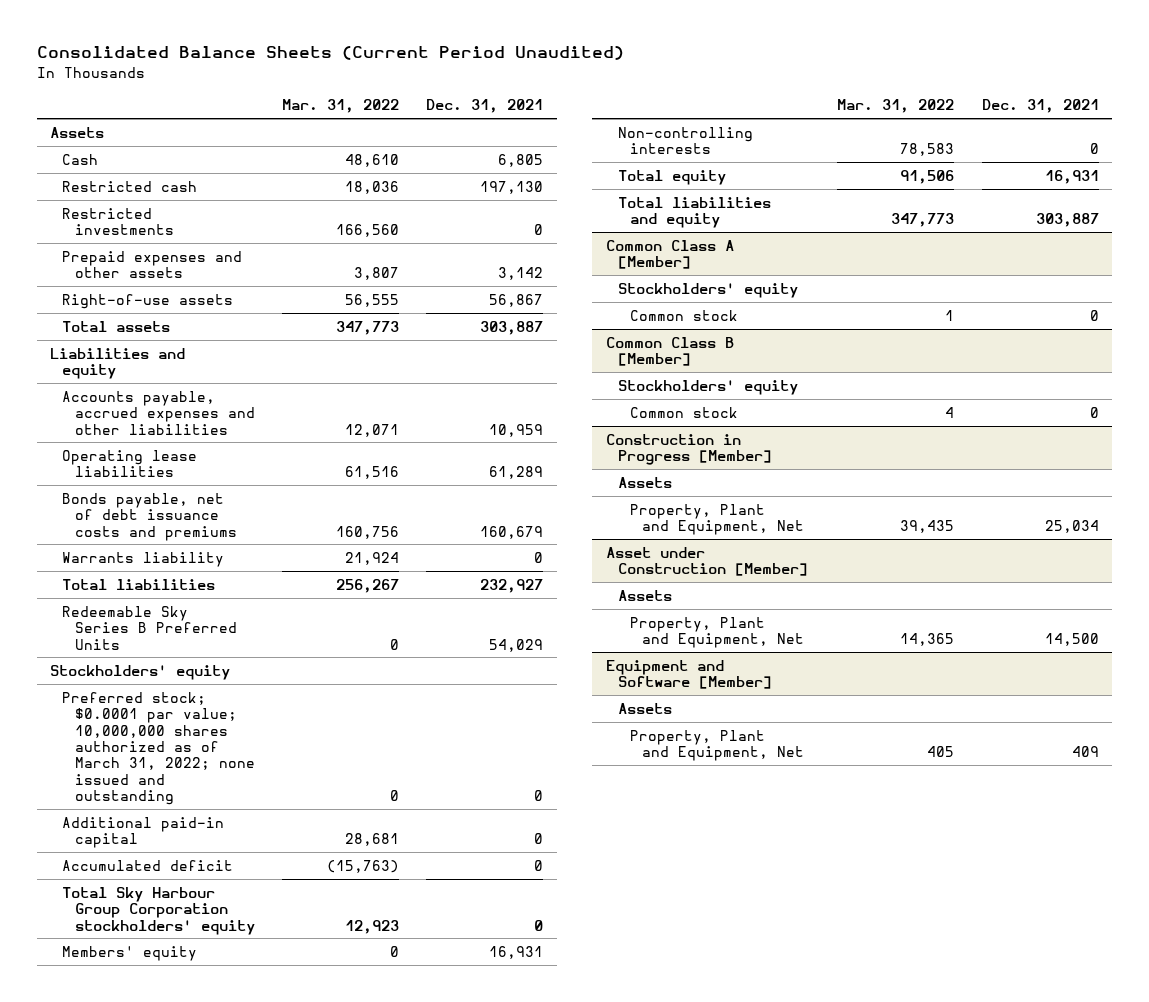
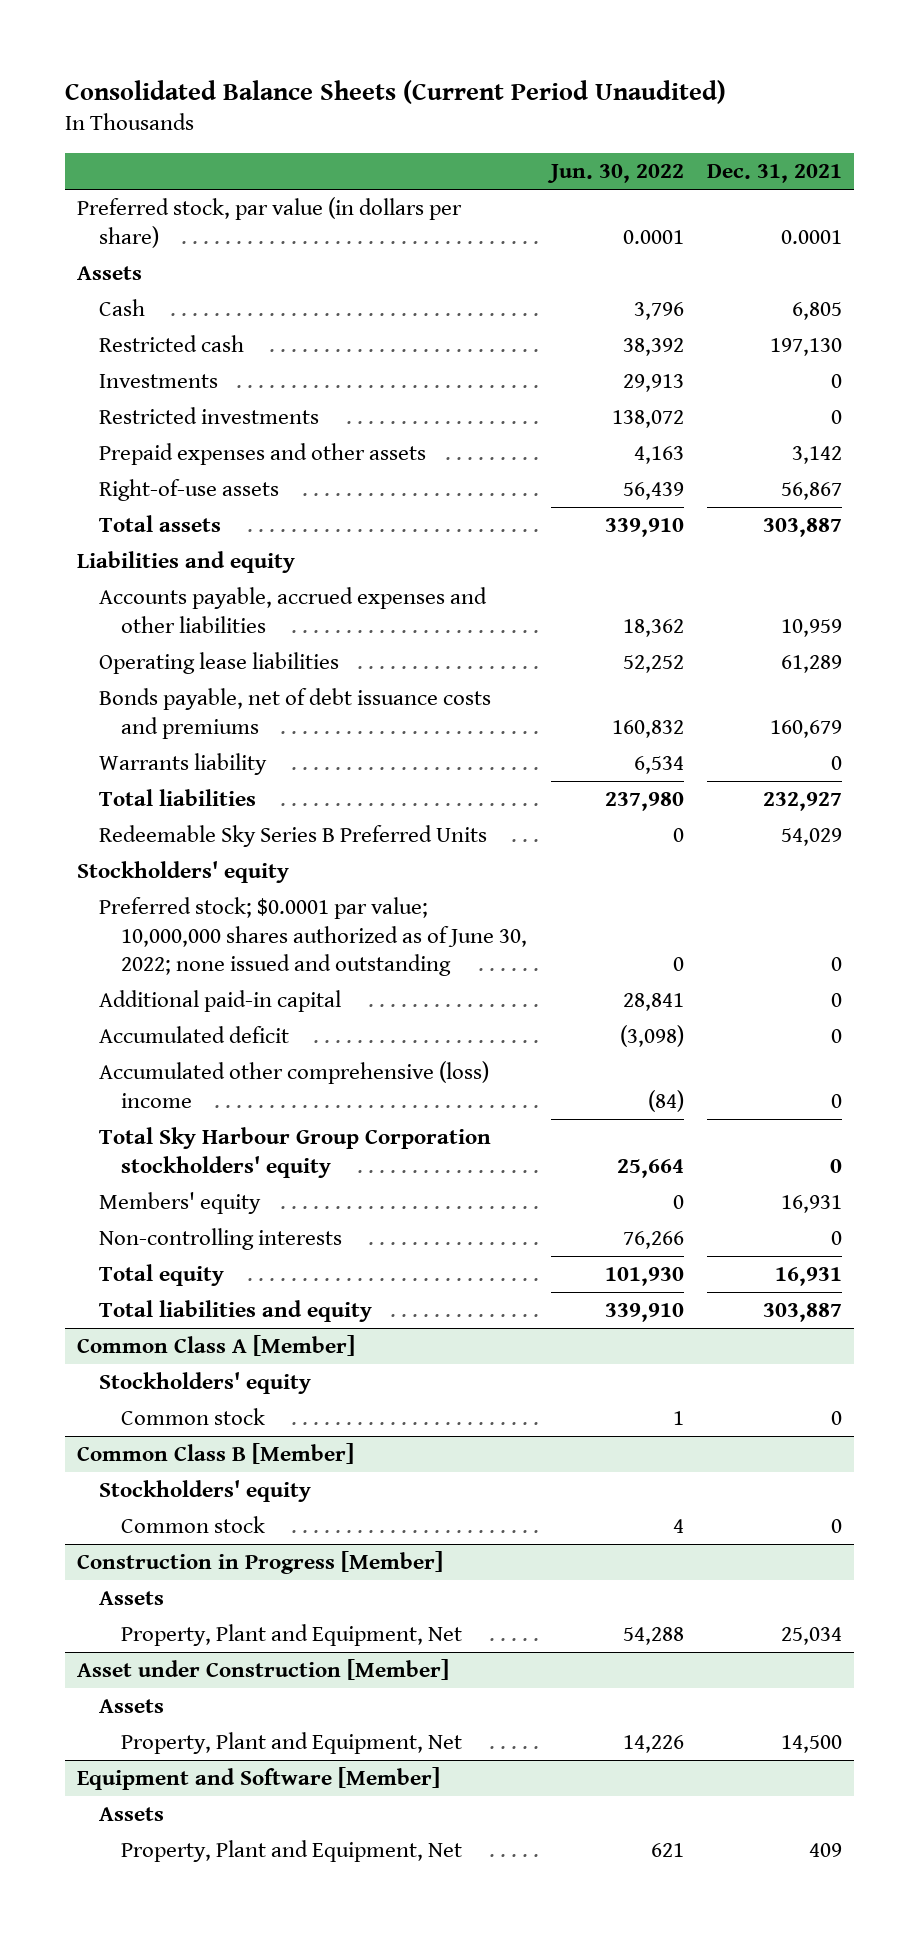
[281,99,399,114] Mar. 31, 2022 -> none
none -> [546,163,684,183] Jun. 30, 2022
none -> [76,197,462,248] Preferred stock, par value (in dollars per share)
none -> [99,374,219,389] Investments
[62,691,255,806] Preferred stock; $0.0001 par value; 10,000,000 shares authorized as of March 31, 2022; none issued and outstanding -> [99,897,528,976] Preferred stock; $0.0001 par value; 10,000,000 shares authorized as of June 30, 2022; none issued and outstanding
none -> [99,1061,490,1108] Accumulated other comprehensive (loss) income

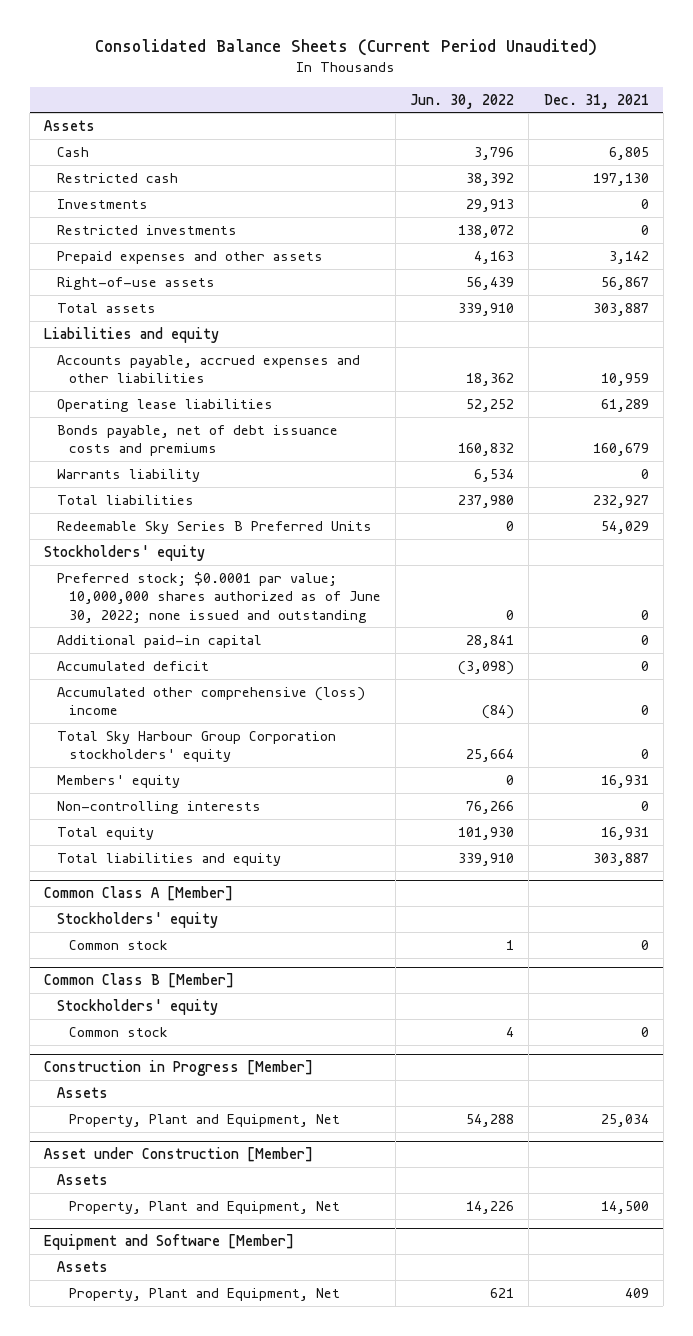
[76,197,462,248] Preferred stock, par value (in dollars per share) -> none

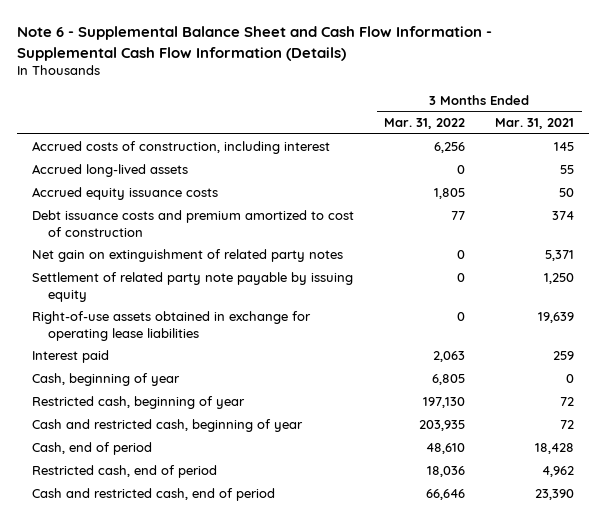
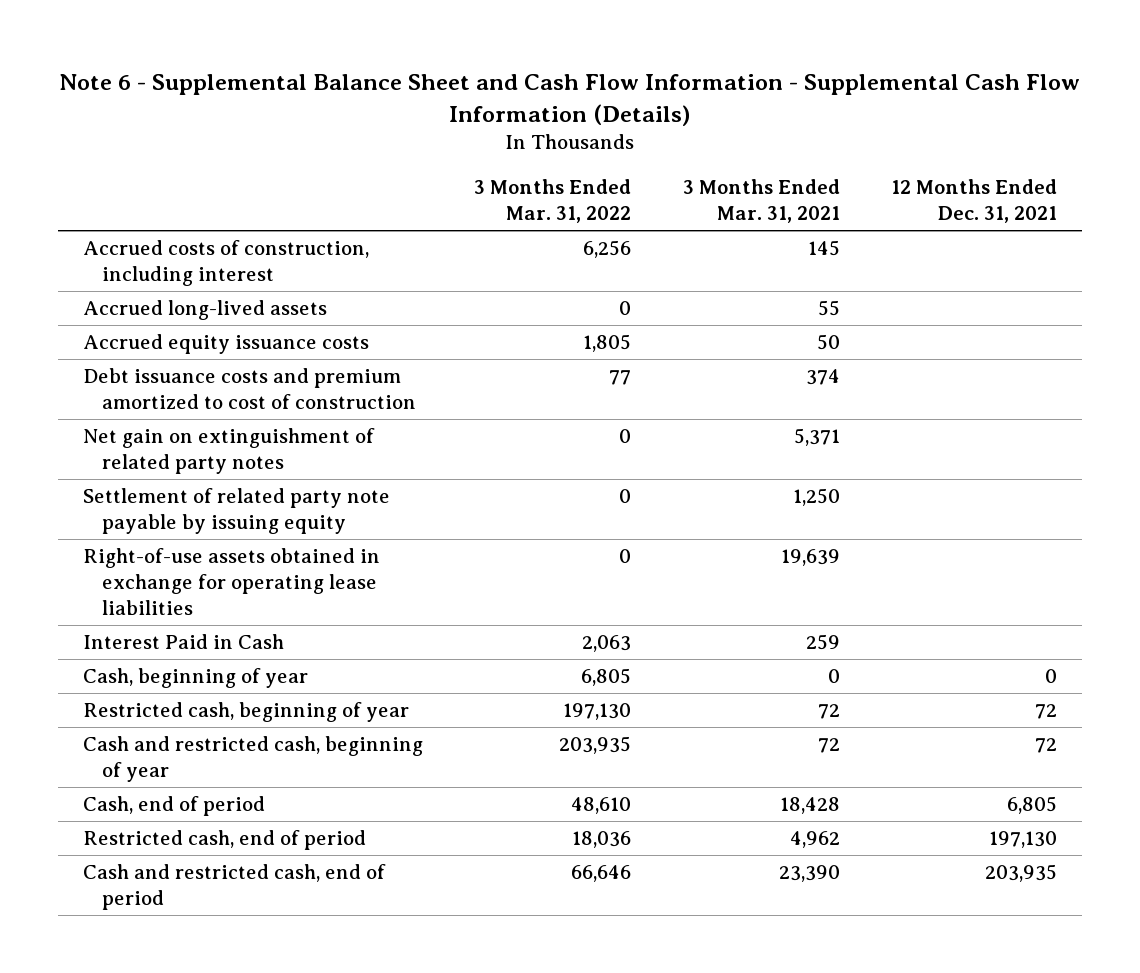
none -> [890,179,1057,223] 12 Months Ended Dec. 31, 2021
[31,350,109,364] Interest paid -> [83,634,285,650] Interest Paid in Cash

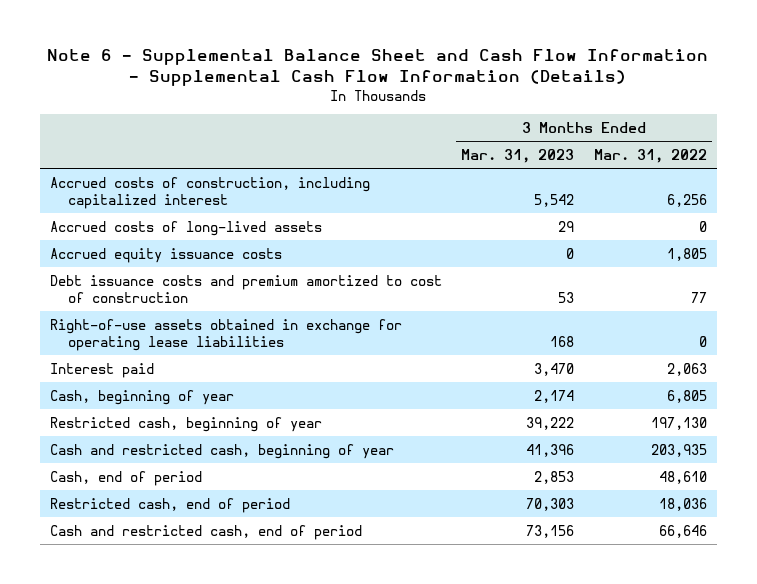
[682,179,840,223] 3 Months Ended Mar. 31, 2021 -> none
[890,179,1057,223] 12 Months Ended Dec. 31, 2021 -> none
none -> [461,148,575,163] Mar. 31, 2023
[83,240,370,287] Accrued costs of construction, including interest -> [49,176,370,209] Accrued costs of construction, including capitalized interest
[83,300,328,321] Accrued long-lived assets -> [49,220,322,236] Accrued costs of long-lived assets
[83,428,376,475] Net gain on extinguishment of related party notes -> none
[83,488,391,535] Settlement of related party note payable by issuing equity -> none
[83,634,285,650] Interest Paid in Cash -> [49,362,154,378] Interest paid

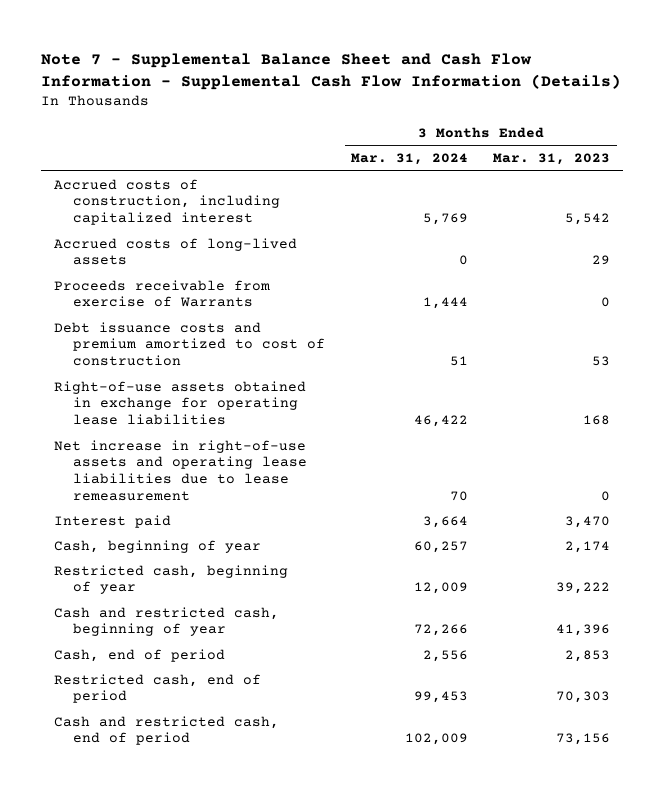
[47,48,709,87] Note 6 - Supplemental Balance Sheet and Cash Flow Information - Supplemental Cash Flow Information (Details) -> [41,52,622,90] Note 7 - Supplemental Balance Sheet and Cash Flow Information - Supplemental Cash Flow Information (Details)
[593,148,707,163] Mar. 31, 2022 -> none
none -> [350,153,468,166] Mar. 31, 2024
[49,247,282,263] Accrued equity issuance costs -> none
none -> [53,279,270,308] Proceeds receivable from exercise of Warrants
none -> [53,439,308,501] Net increase in right-of-use assets and operating lease liabilities due to lease remeasurement

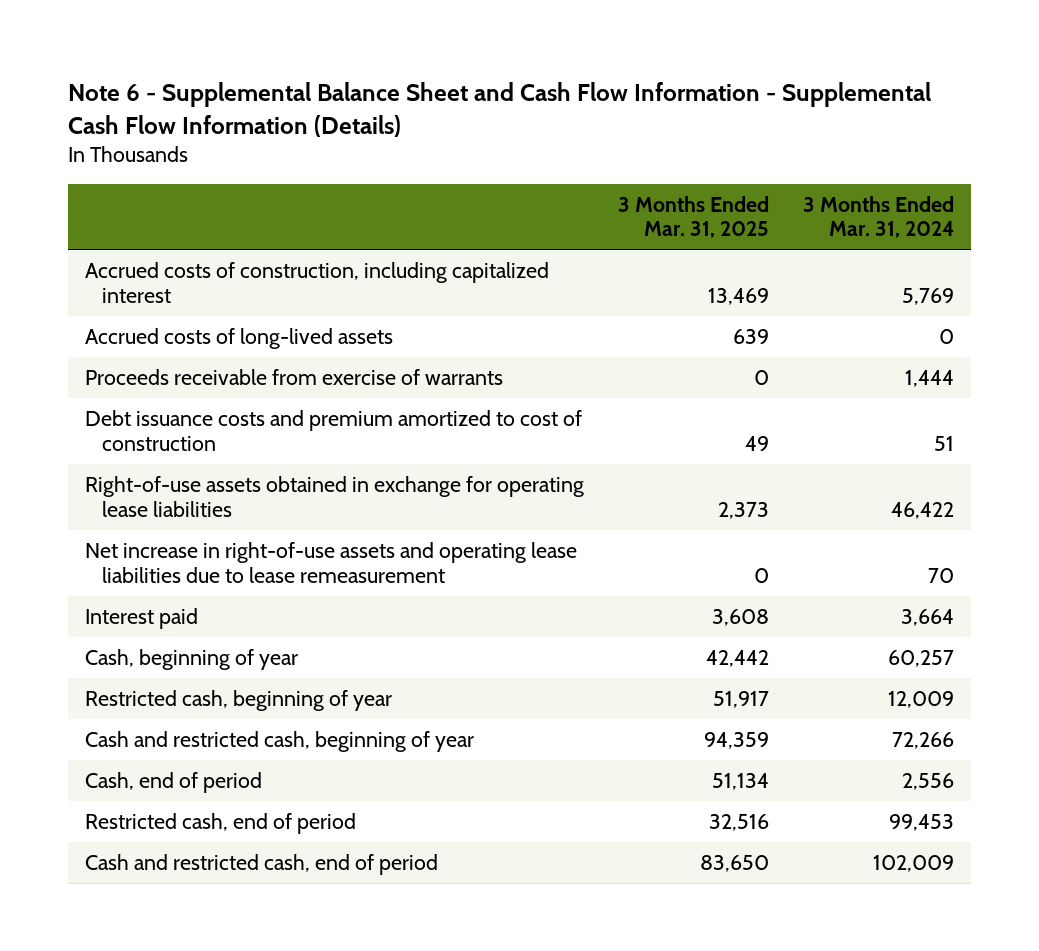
[41,52,622,90] Note 7 - Supplemental Balance Sheet and Cash Flow Information - Supplemental Cash Flow Information (Details) -> [67,81,931,137] Note 6 - Supplemental Balance Sheet and Cash Flow Information - Supplemental Cash Flow Information (Details)
[493,153,611,166] Mar. 31, 2023 -> none
none -> [617,195,769,239] 3 Months Ended Mar. 31, 2025
[53,279,270,308] Proceeds receivable from exercise of Warrants -> [84,369,503,386] Proceeds receivable from exercise of warrants

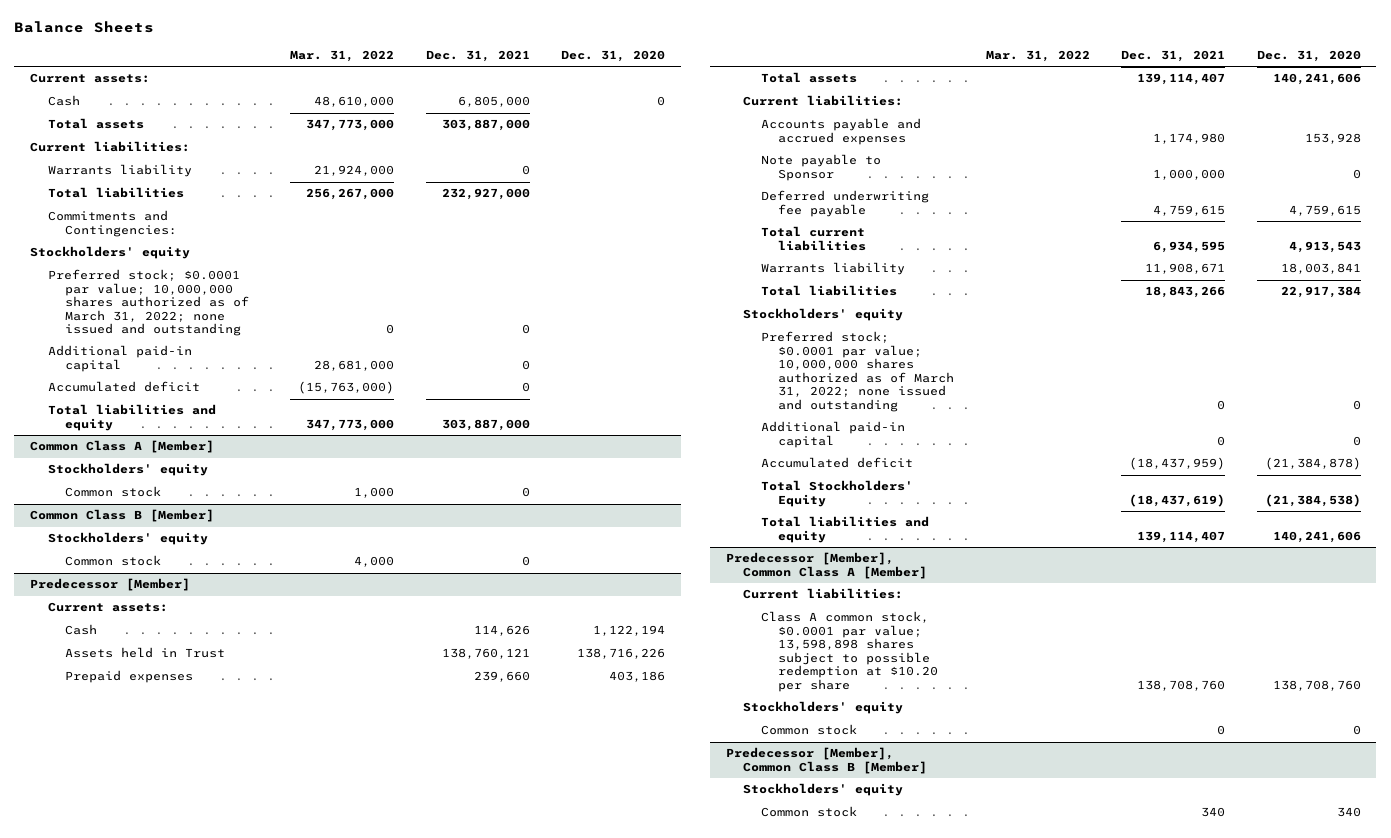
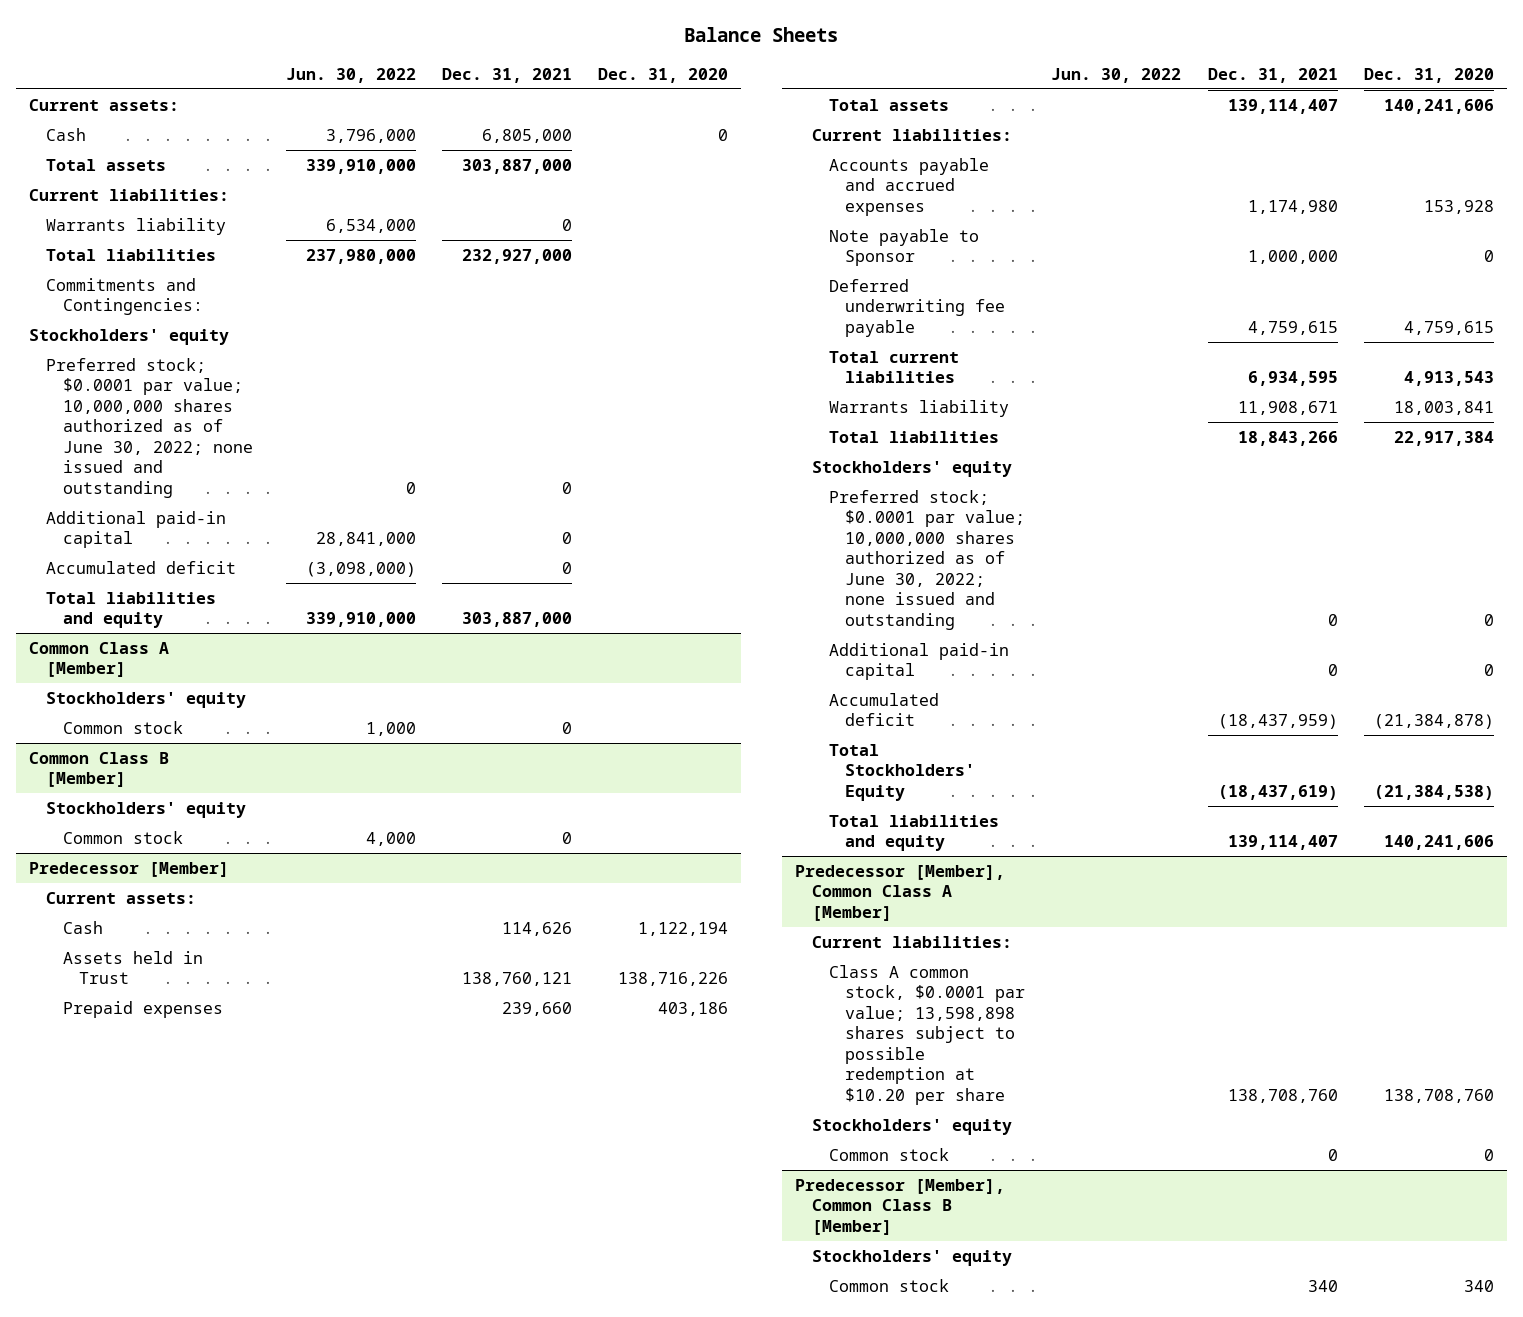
[290,50,395,63] Mar. 31, 2022 -> none
none -> [285,67,416,83] Jun. 30, 2022
[47,269,250,337] Preferred stock; $0.0001 par value; 10,000,000 shares authorized as of March 31, 2022; none issued and outstanding -> [46,357,253,498] Preferred stock; $0.0001 par value; 10,000,000 shares authorized as of June 30, 2022; none issued and outstanding
[760,331,955,412] Preferred stock; $0.0001 par value; 10,000,000 shares authorized as of March 31, 2022; none issued and outstanding -> [828,489,1026,630] Preferred stock; $0.0001 par value; 10,000,000 shares authorized as of June 30, 2022; none issued and outstanding

